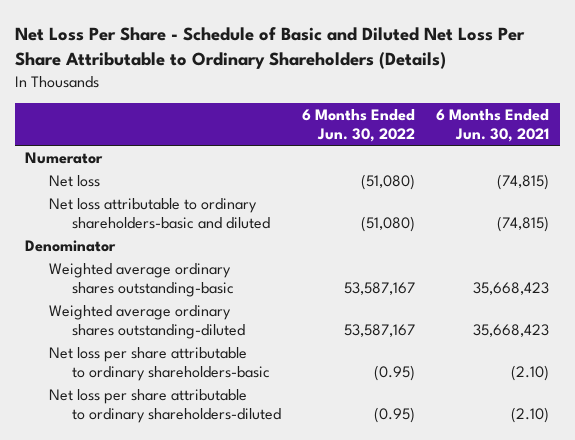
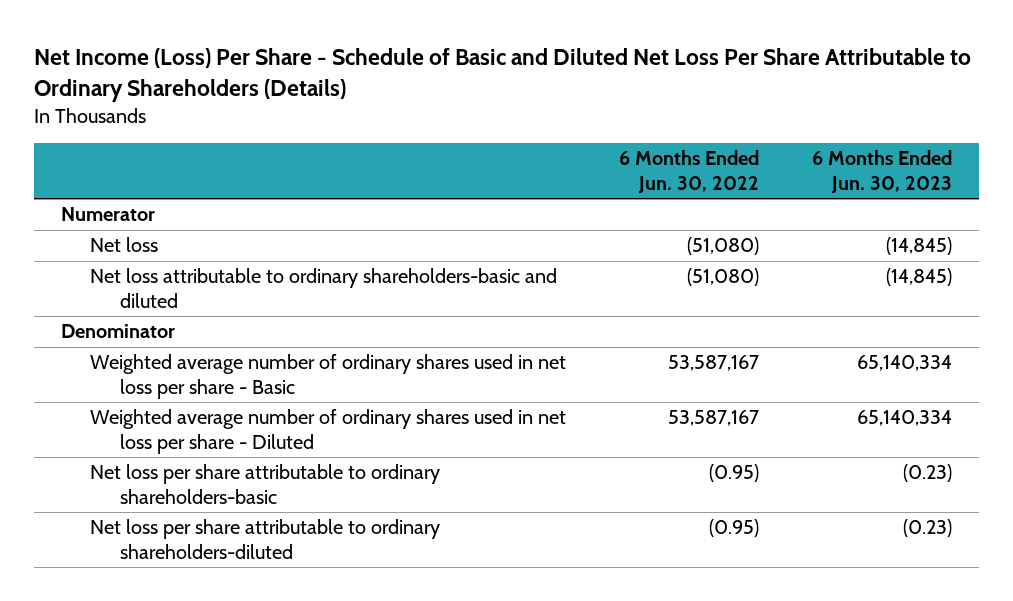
[14,26,525,70] Net Loss Per Share - Schedule of Basic and Diluted Net Loss Per Share Attributable to Ordinary Shareholders (Details) -> [34,48,972,103] Net Income (Loss) Per Share - Schedule of Basic and Diluted Net Loss Per Share Attributable to Ordinary Shareholders (Details)
[436,109,550,143] 6 Months Ended Jun. 30, 2021 -> none
none -> [812,150,953,193] 6 Months Ended Jun. 30, 2023
[48,262,235,298] Weighted average ordinary shares outstanding-basic -> [90,354,567,399] Weighted average number of ordinary shares used in net loss per share - Basic
[48,304,246,340] Weighted average ordinary shares outstanding-diluted -> [90,409,567,454] Weighted average number of ordinary shares used in net loss per share - Diluted

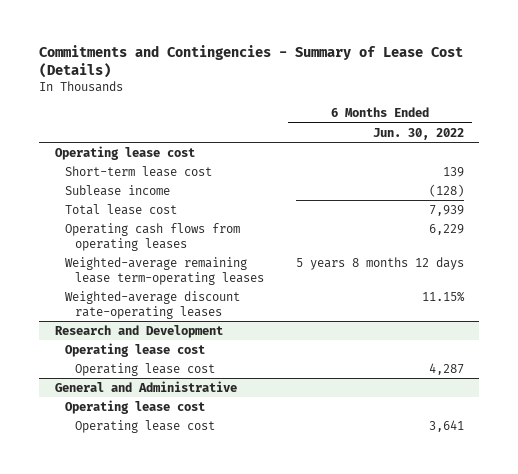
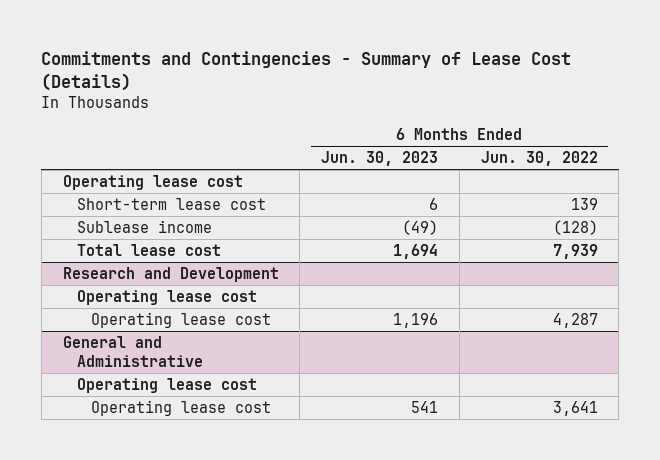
none -> [321,150,439,166] Jun. 30, 2023
[64,222,240,251] Operating cash flows from operating leases -> none
[64,256,264,285] Weighted-average remaining lease term-operating leases -> none
[64,290,240,319] Weighted-average discount rate-operating leases -> none

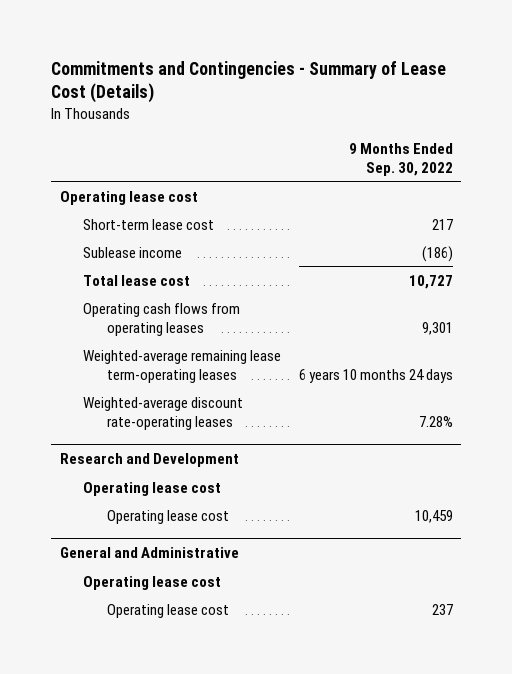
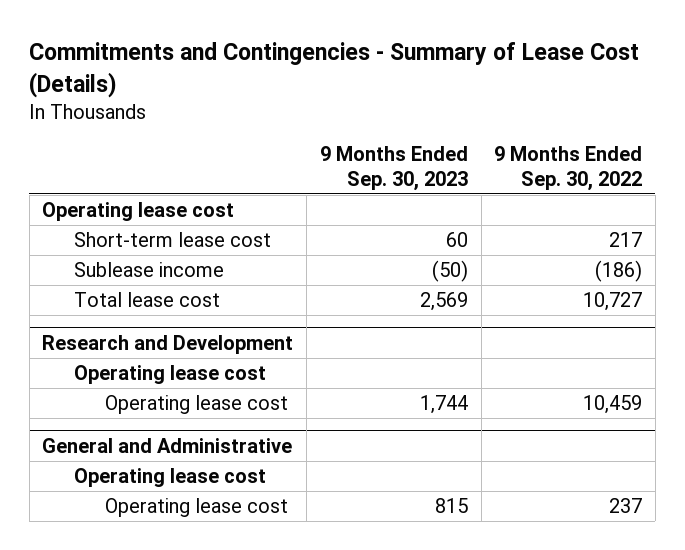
none -> [319,145,468,191] 9 Months Ended Sep. 30, 2023
[83,302,241,336] Operating cash flows from operating leases -> none
[83,349,282,383] Weighted-average remaining lease term-operating leases -> none
[83,396,244,430] Weighted-average discount rate-operating leases -> none

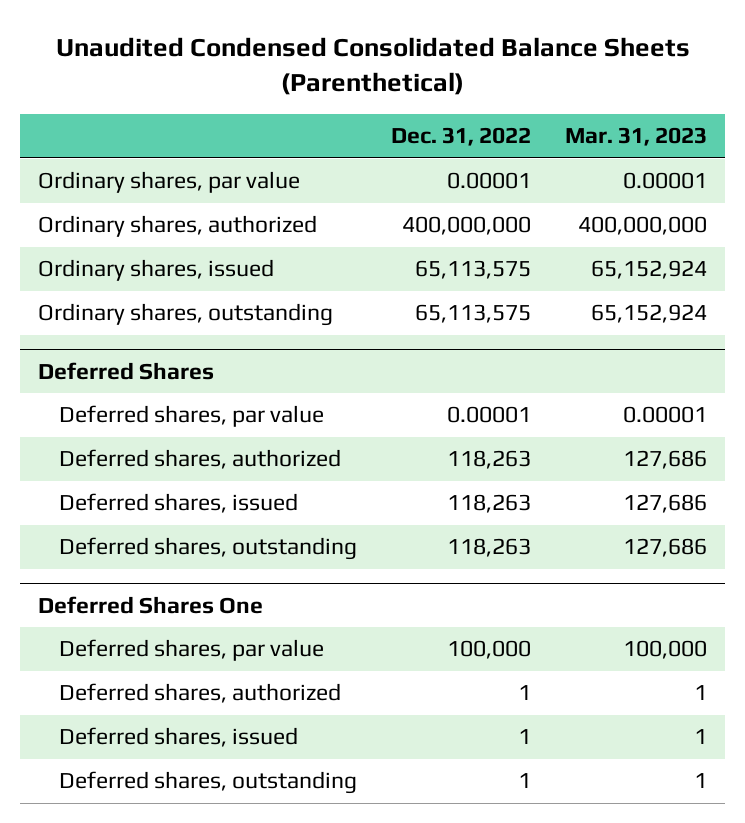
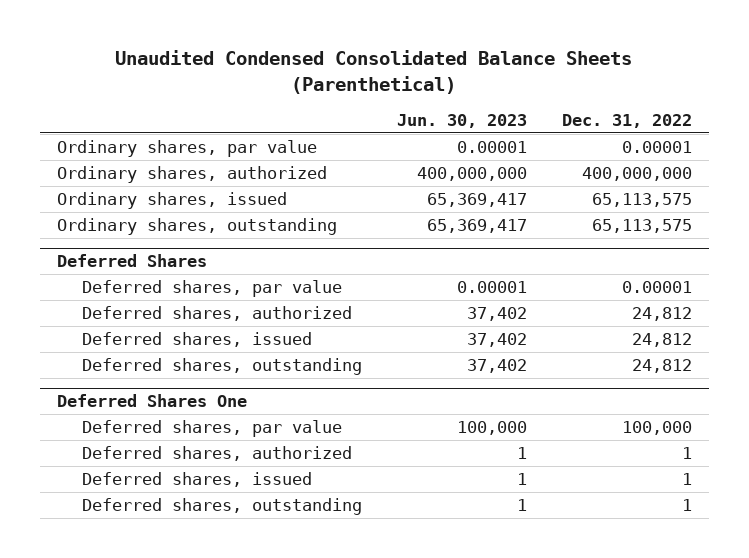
[565,127,708,147] Mar. 31, 2023 -> none
none -> [396,114,527,129] Jun. 30, 2023
[447,450,532,470] 118,263 -> [631,306,692,321] 24,812
[447,494,532,514] 118,263 -> [631,332,692,347] 24,812
[447,538,532,558] 118,263 -> [631,358,692,373] 24,812

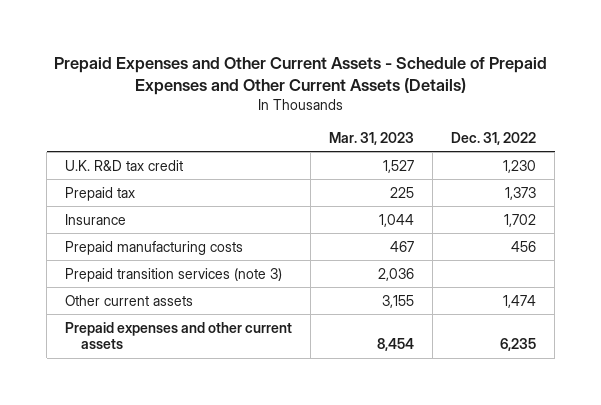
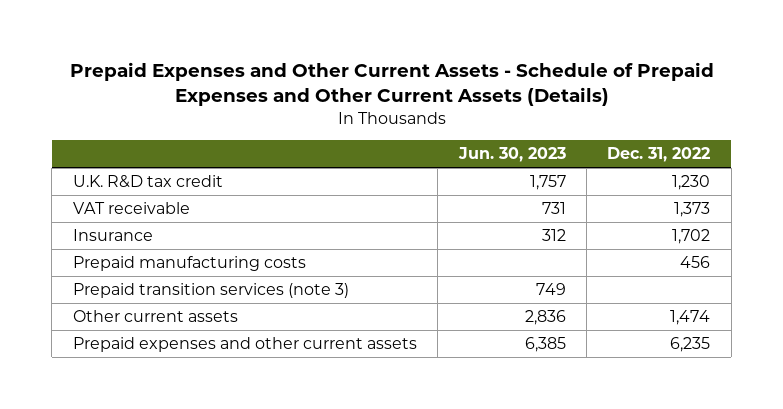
[329,131,415,145] Mar. 31, 2023 -> none
none -> [457,147,566,163] Jun. 30, 2023
[65,186,136,201] Prepaid tax -> [72,202,190,215] VAT receivable

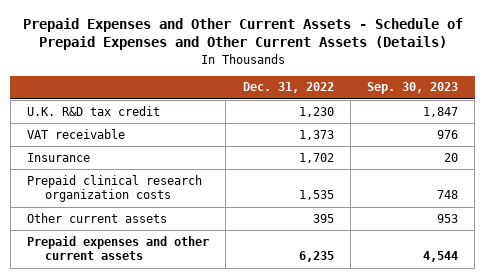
[457,147,566,163] Jun. 30, 2023 -> none
none -> [367,82,459,95] Sep. 30, 2023
[72,256,306,272] Prepaid manufacturing costs -> none
[72,283,349,299] Prepaid transition services (note 3) -> none
none -> [27,174,203,203] Prepaid clinical research organization costs
[670,310,711,326] 1,474 -> [312,213,334,223] 395

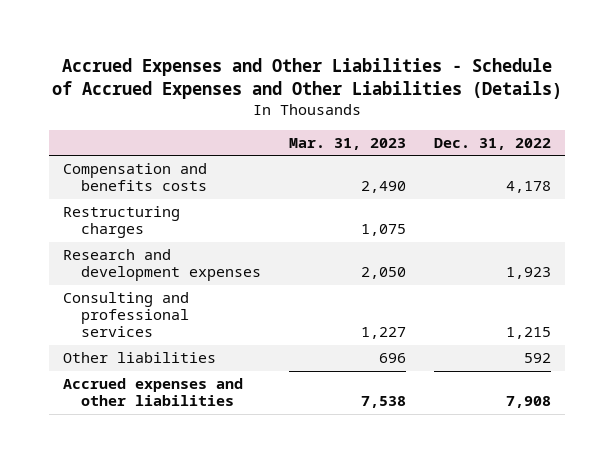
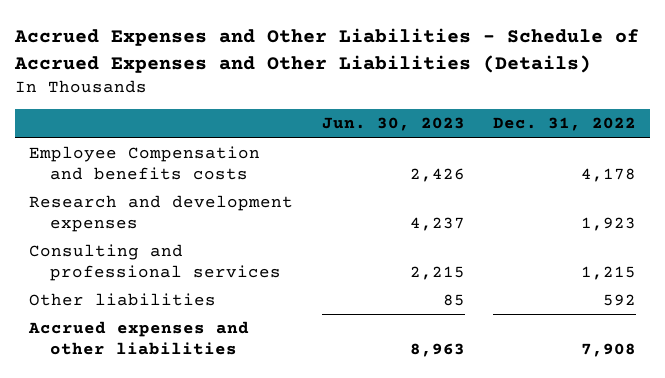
[288,137,406,150] Mar. 31, 2023 -> none
none -> [321,117,465,132] Jun. 30, 2023
[62,206,180,239] Restructuring charges -> none
[62,163,207,192] Compensation and benefits costs -> [29,146,261,180] Employee Compensation and benefits costs

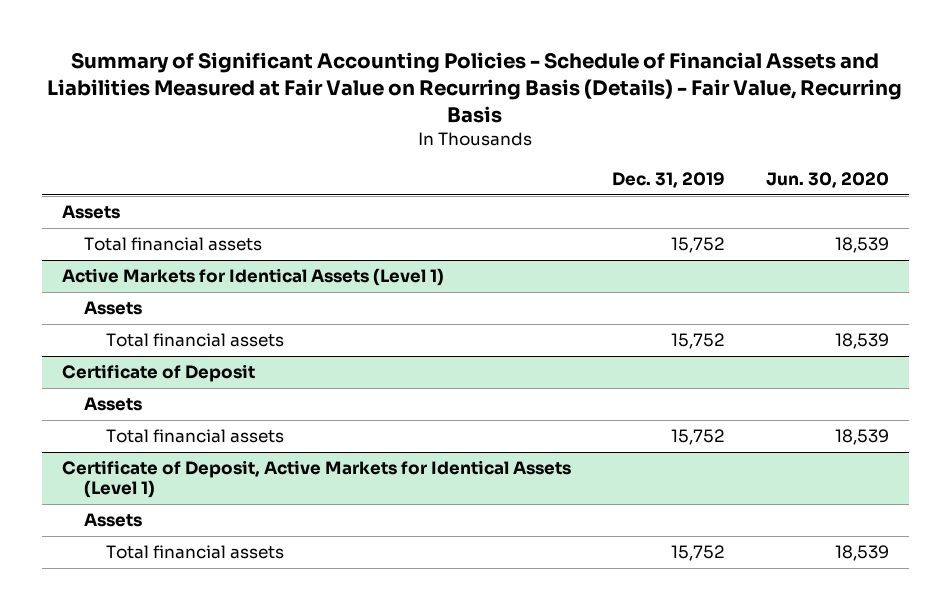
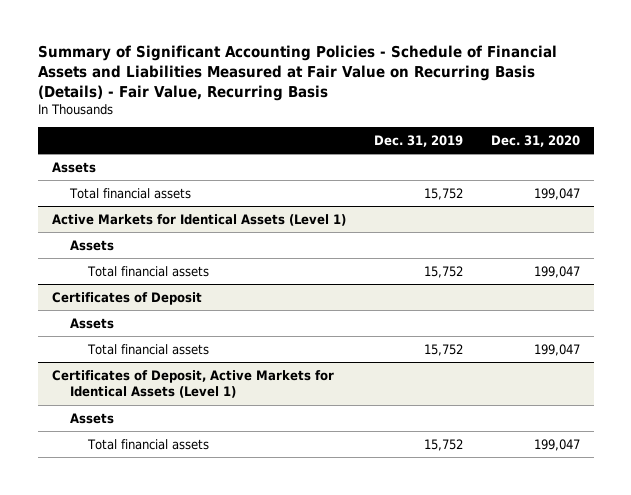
[765,171,889,188] Jun. 30, 2020 -> none
none -> [490,134,580,147] Dec. 31, 2020
[62,364,256,383] Certificate of Deposit -> [51,291,202,305] Certificates of Deposit
[62,460,572,499] Certificate of Deposit, Active Markets for Identical Assets (Level 1) -> [51,369,334,399] Certificates of Deposit, Active Markets for Identical Assets (Level 1)

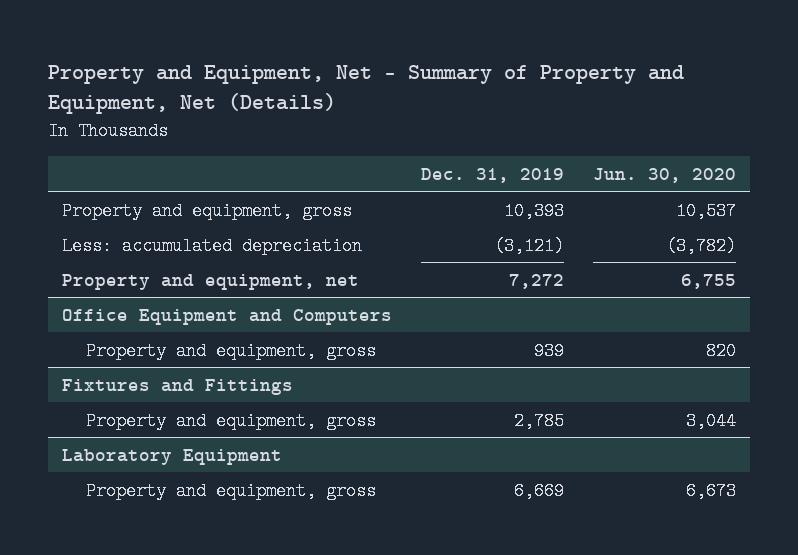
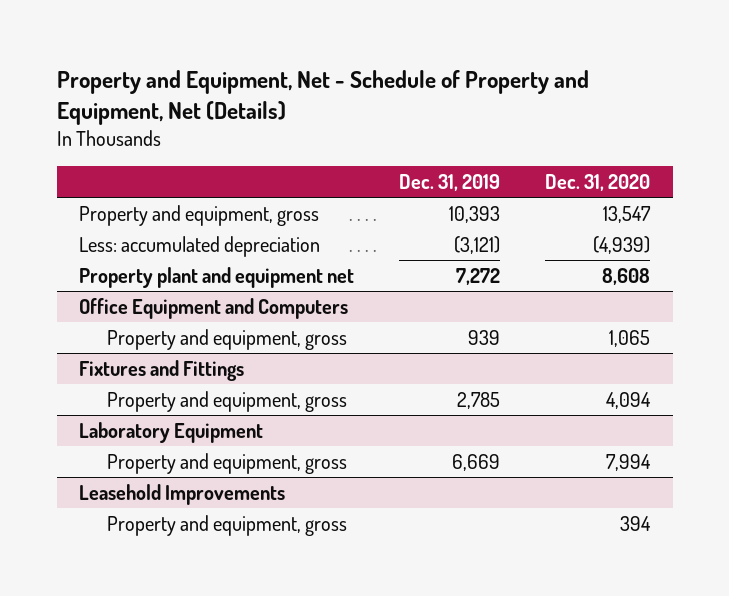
[47,64,684,115] Property and Equipment, Net - Summary of Property and Equipment, Net (Details) -> [56,69,589,126] Property and Equipment, Net - Schedule of Property and Equipment, Net (Details)
[592,167,736,183] Jun. 30, 2020 -> none
none -> [545,174,651,192] Dec. 31, 2020
[62,273,360,290] Property and equipment, net -> [79,266,355,288] Property plant and equipment net
none -> [79,483,286,505] Leasehold Improvements
none -> [106,514,347,536] Property and equipment, gross

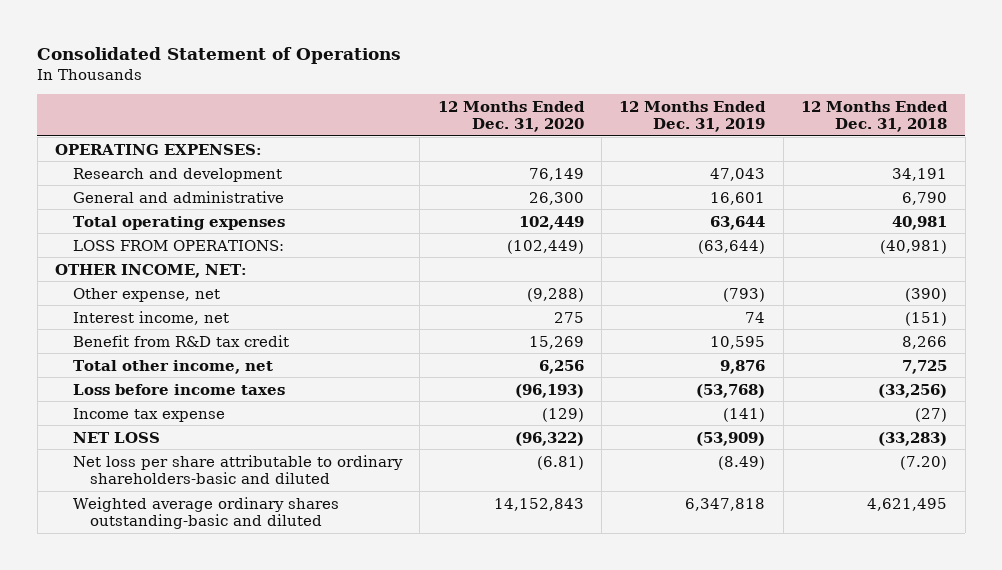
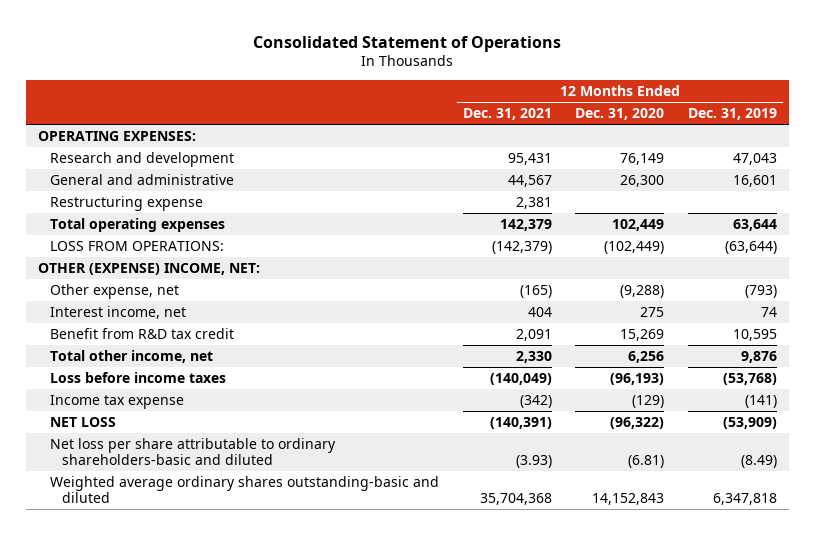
[801,100,949,133] 12 Months Ended Dec. 31, 2018 -> none
none -> [462,108,552,121] Dec. 31, 2021
none -> [50,195,204,211] Restructuring expense
[55,263,248,278] OTHER INCOME, NET: -> [38,262,261,275] OTHER (EXPENSE) INCOME, NET:

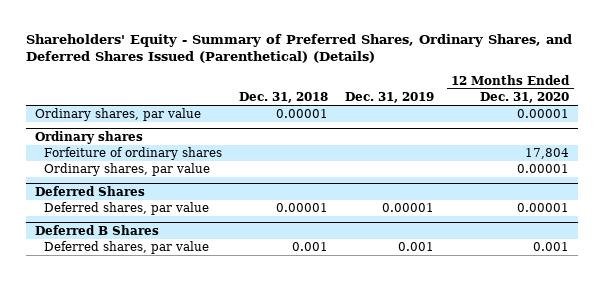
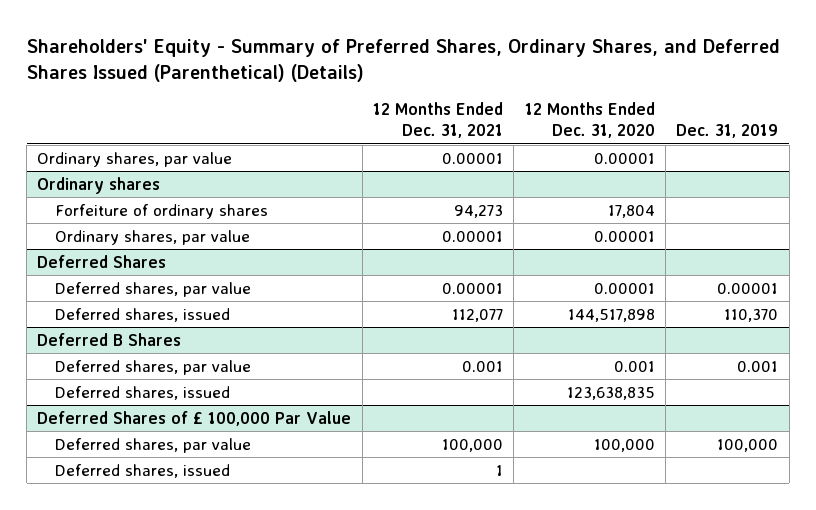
[239,92,329,104] Dec. 31, 2018 -> none
none -> [373,101,504,139] 12 Months Ended Dec. 31, 2021
none -> [55,307,231,322] Deferred shares, issued
none -> [55,385,231,400] Deferred shares, issued
none -> [37,410,352,426] Deferred Shares of £ 100,000 Par Value
none -> [55,437,252,453] Deferred shares, par value
none -> [55,463,231,478] Deferred shares, issued

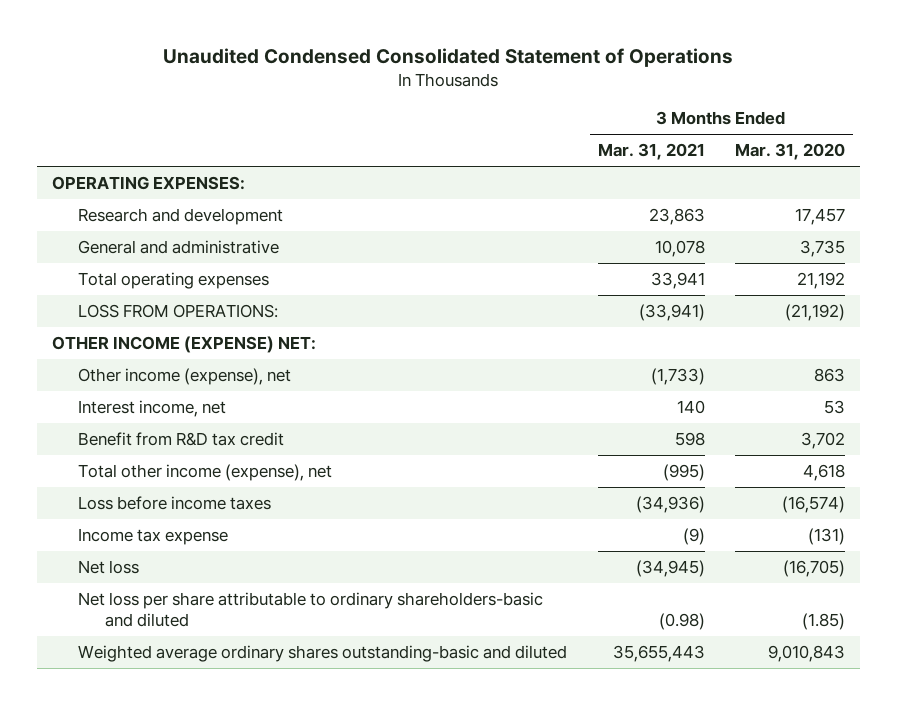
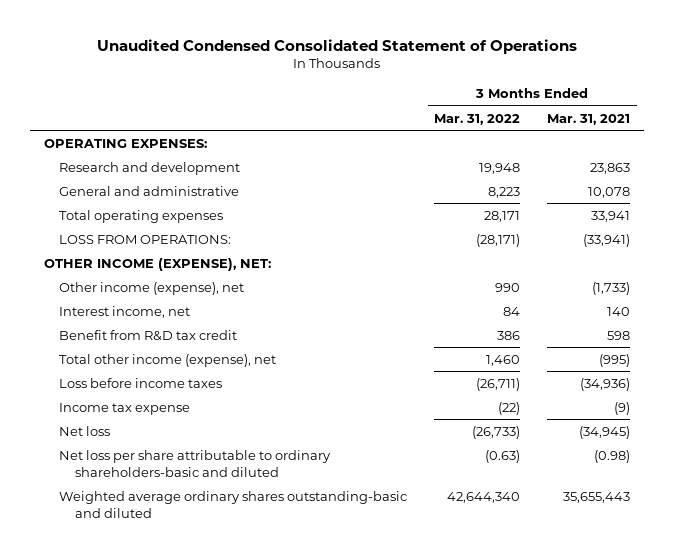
[734,143,845,161] Mar. 31, 2020 -> none
none -> [434,113,521,125] Mar. 31, 2022
[51,335,316,353] OTHER INCOME (EXPENSE) NET: -> [43,257,271,271] OTHER INCOME (EXPENSE), NET:

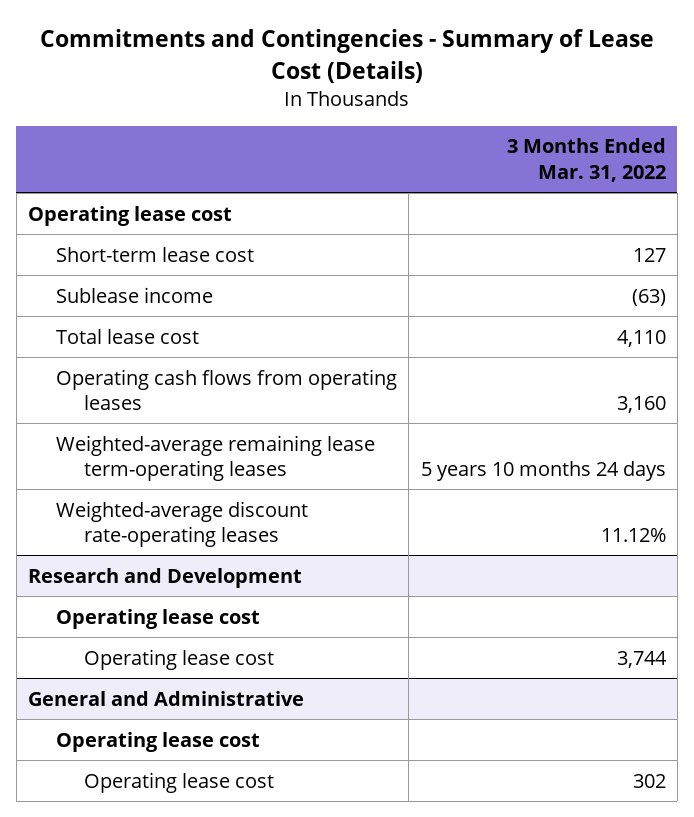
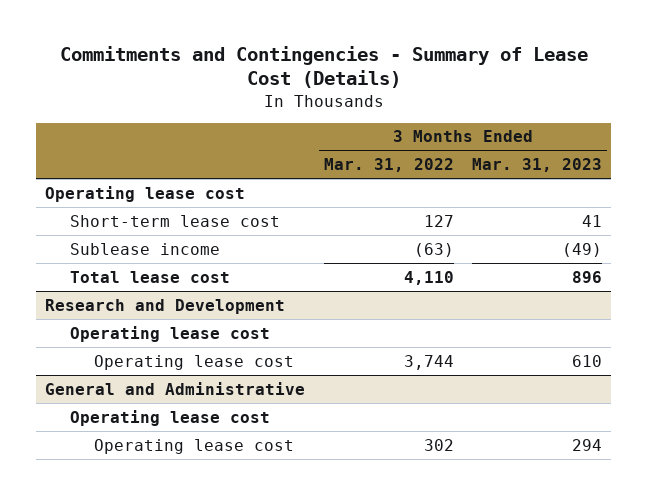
none -> [472,158,603,173] Mar. 31, 2023
[56,368,398,411] Operating cash flows from operating leases -> none
[56,434,376,482] Weighted-average remaining lease term-operating leases -> none
[56,500,309,548] Weighted-average discount rate-operating leases -> none

